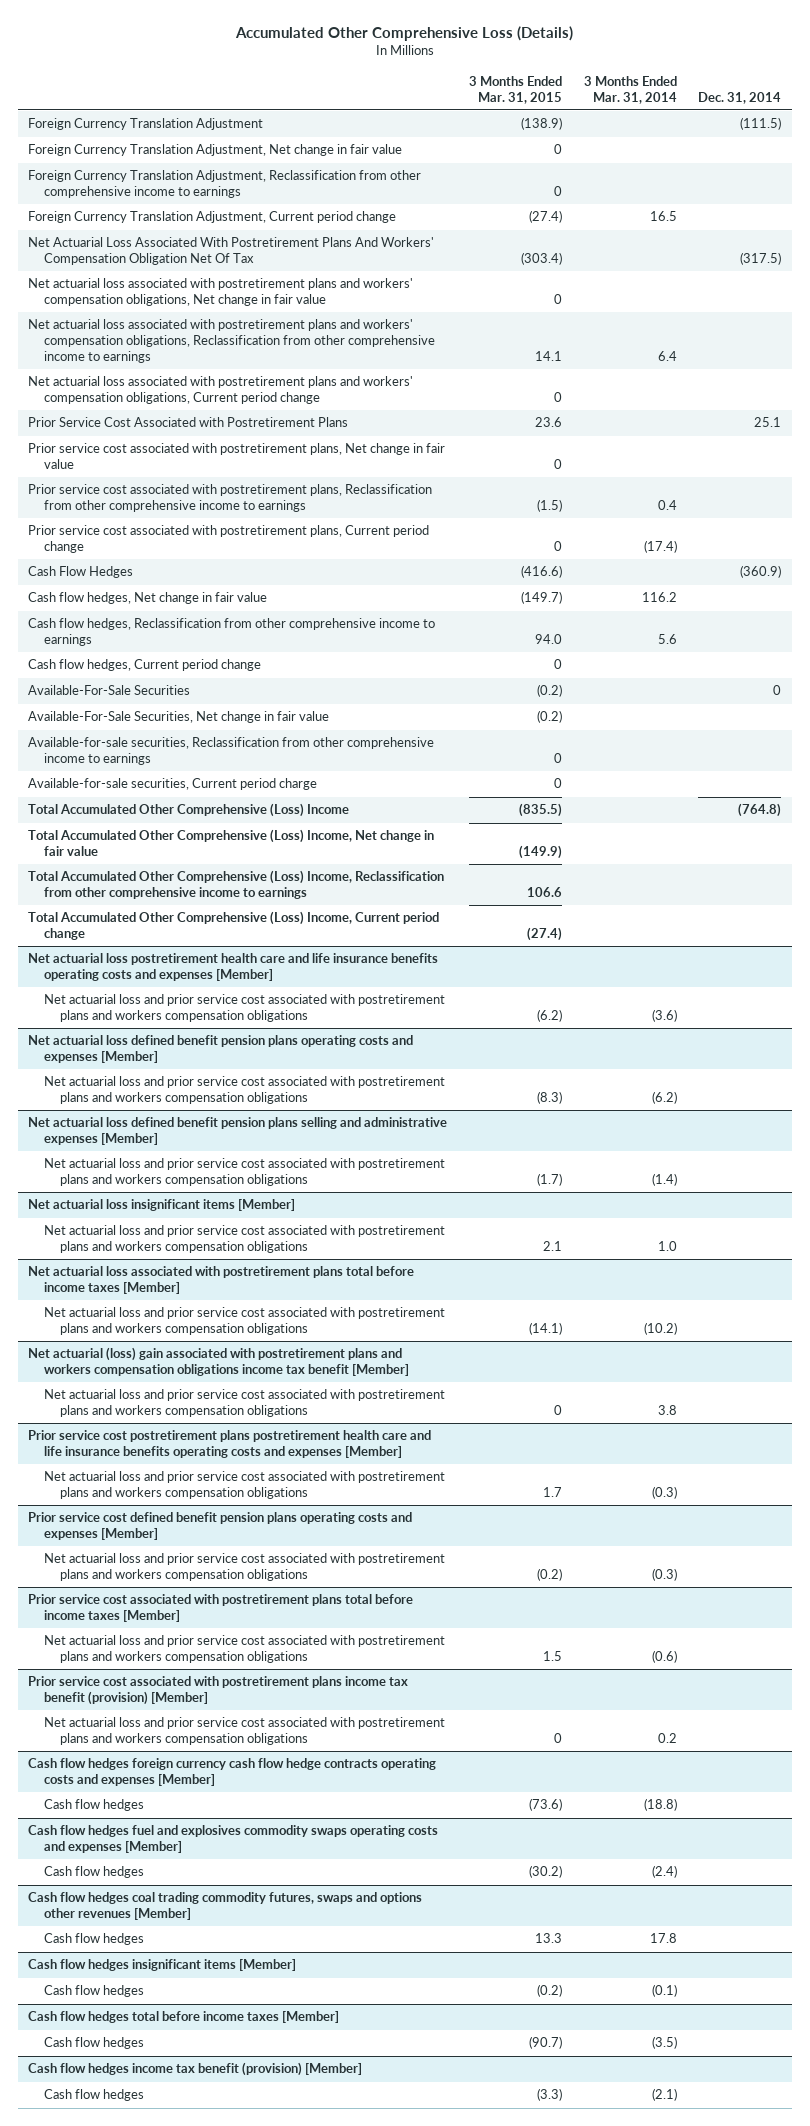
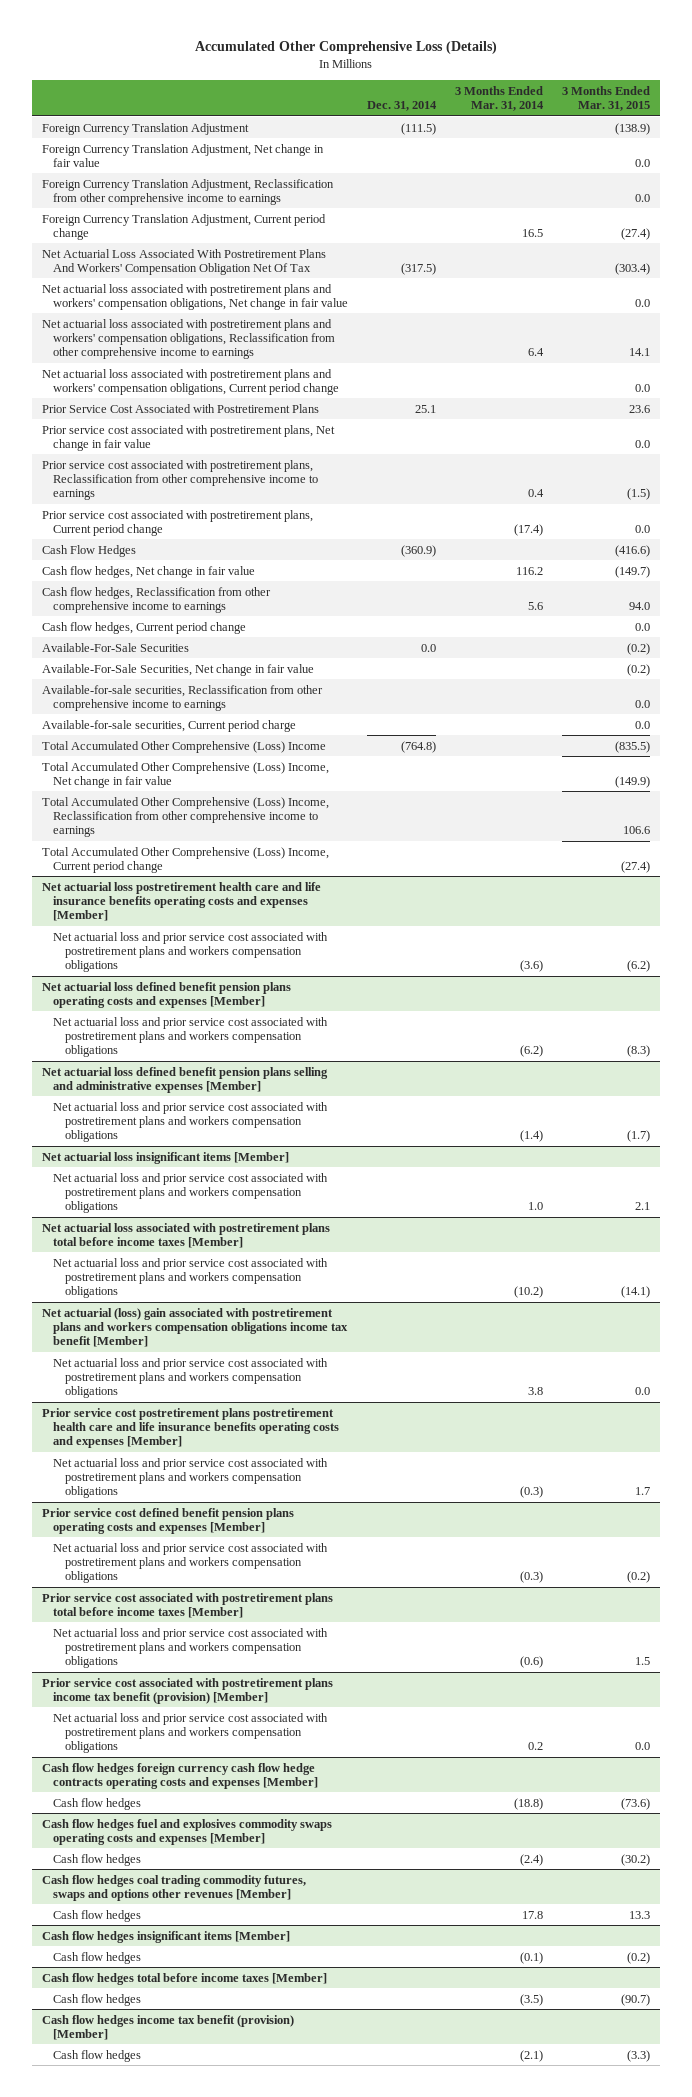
[554,144,563,155] 0 -> [635,158,651,167] 0.0
[554,186,563,197] 0 -> [635,193,651,202] 0.0
[554,294,563,305] 0 -> [635,298,651,307] 0.0
[554,392,563,403] 0 -> [635,383,651,392] 0.0
[554,459,563,470] 0 -> [635,439,651,448] 0.0
[554,541,563,552] 0 -> [635,524,651,533] 0.0
[554,659,563,670] 0 -> [635,622,651,631] 0.0
[773,685,782,696] 0 -> [421,643,437,652] 0.0
[554,753,563,764] 0 -> [635,699,651,708] 0.0
[554,778,563,789] 0 -> [635,720,651,729] 0.0
[554,1405,563,1416] 0 -> [635,1387,651,1396] 0.0
[554,1733,563,1744] 0 -> [635,1742,651,1751] 0.0

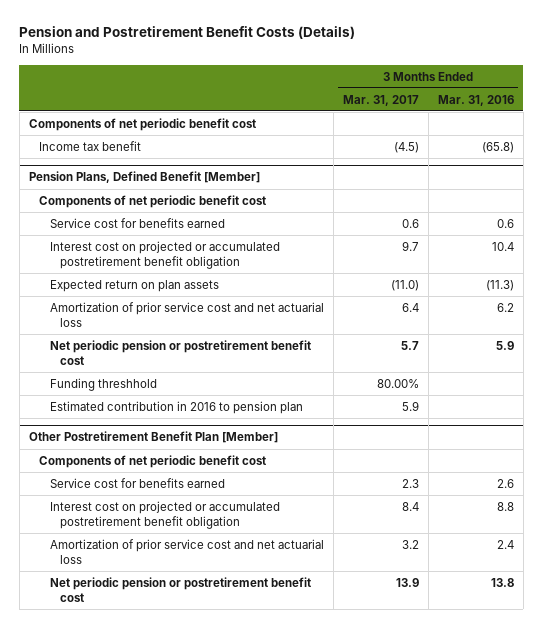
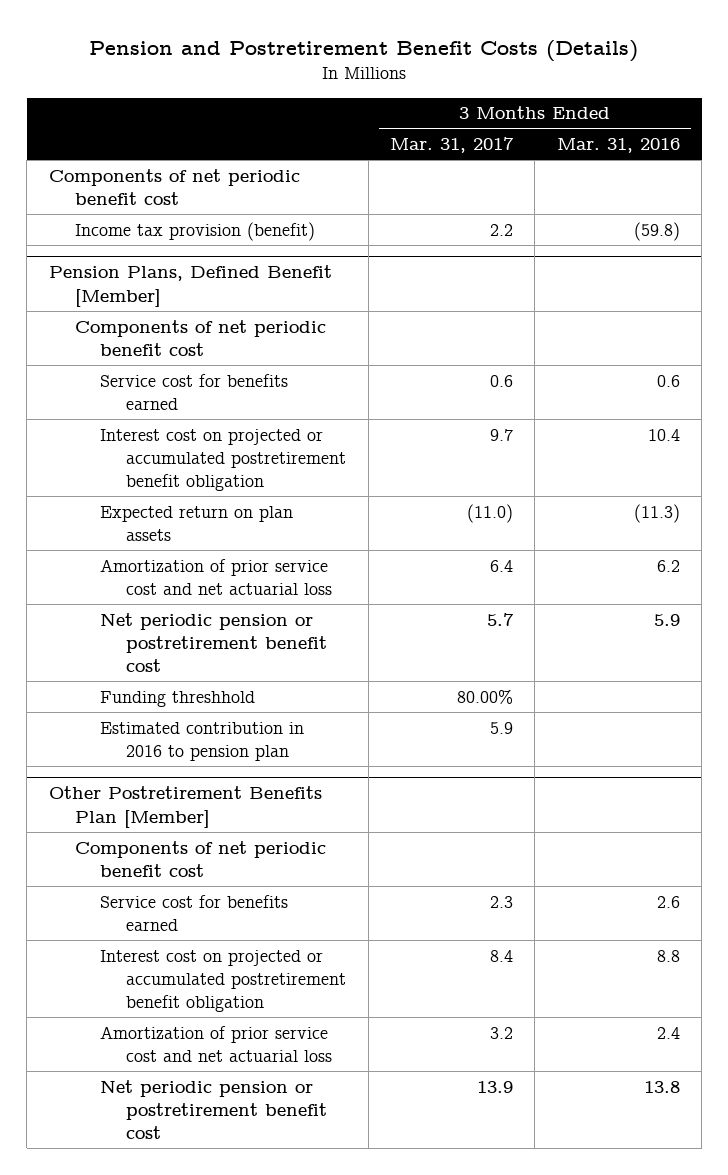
[39,140,142,151] Income tax benefit -> [74,221,315,241] Income tax provision (benefit)
[393,141,419,153] (4.5) -> [489,223,513,236] 2.2
[481,141,514,153] (65.8) -> [633,221,680,241] (59.8)
[28,431,278,444] Other Postretirement Benefit Plan [Member] -> [48,786,322,828] Other Postretirement Benefits Plan [Member]

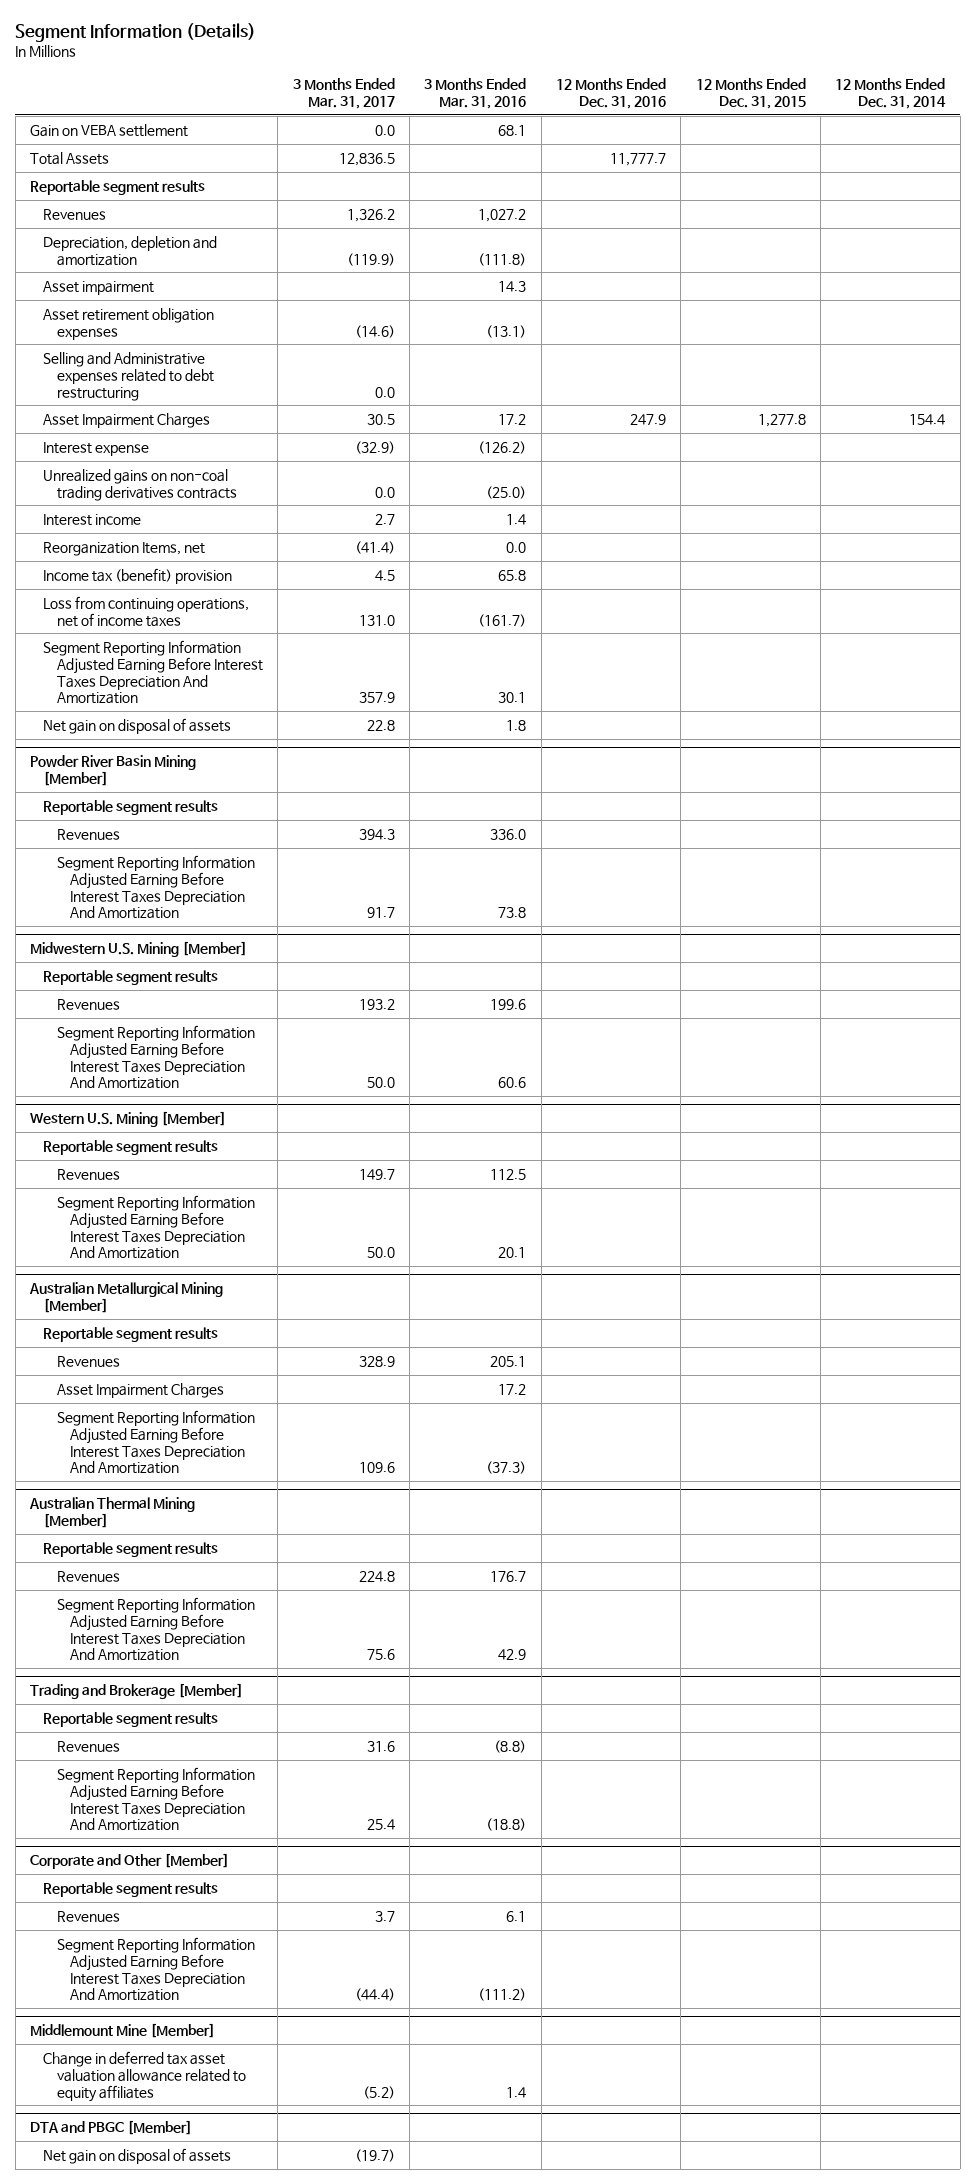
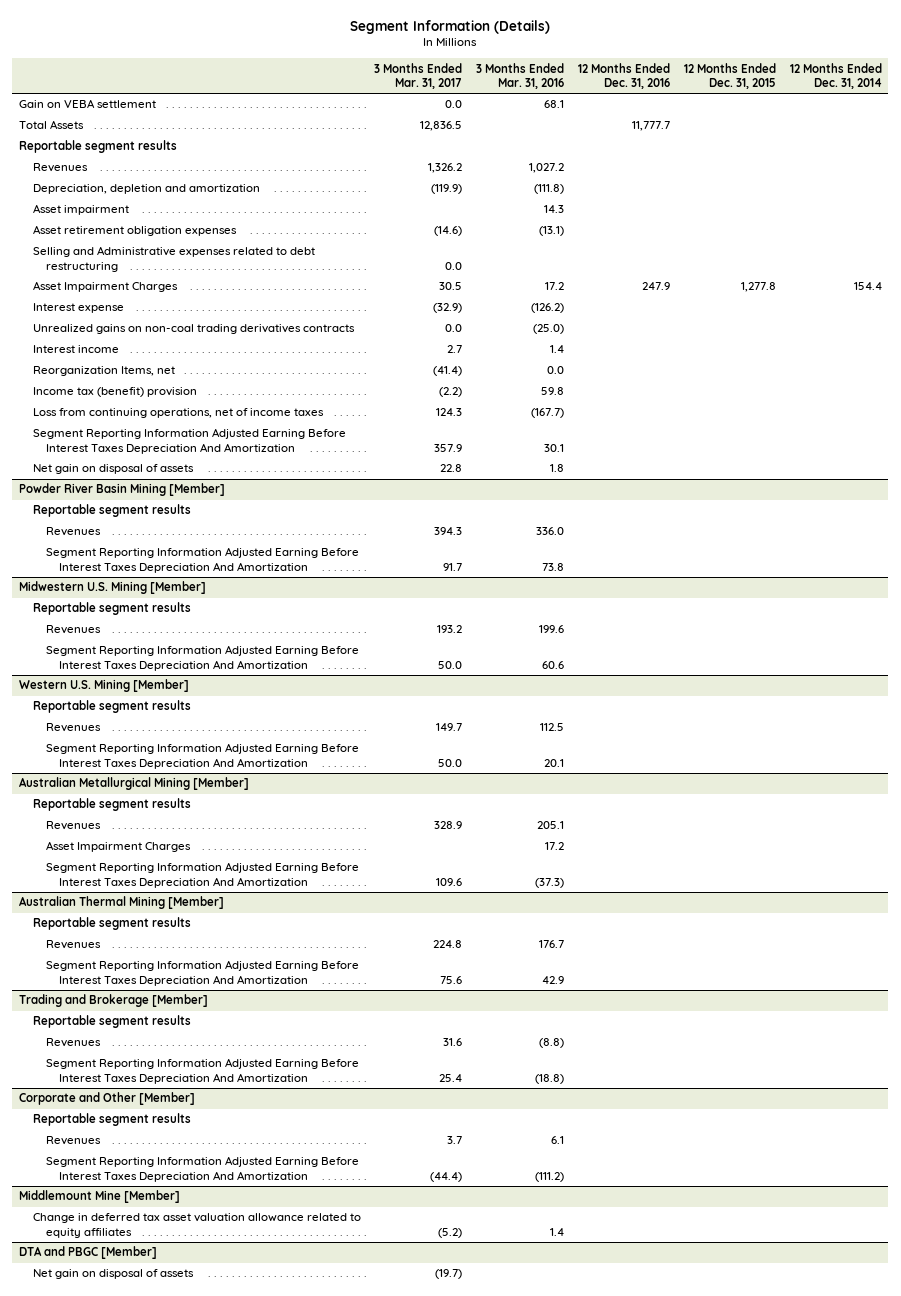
[374,569,395,581] 4.5 -> [439,387,463,398] (2.2)
[498,569,527,581] 65.8 -> [541,387,565,396] 59.8
[358,614,395,626] 131.0 -> [436,408,463,417] 124.3
[478,613,527,627] (161.7) -> [531,408,565,419] (167.7)

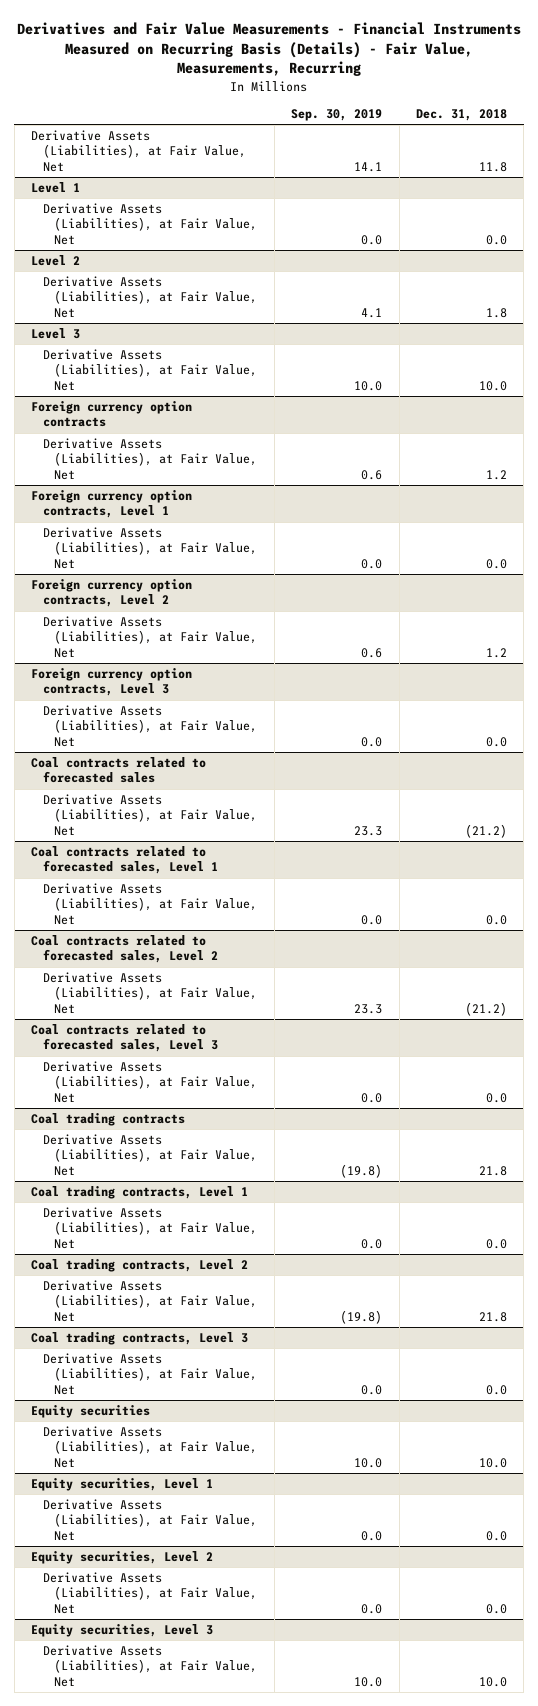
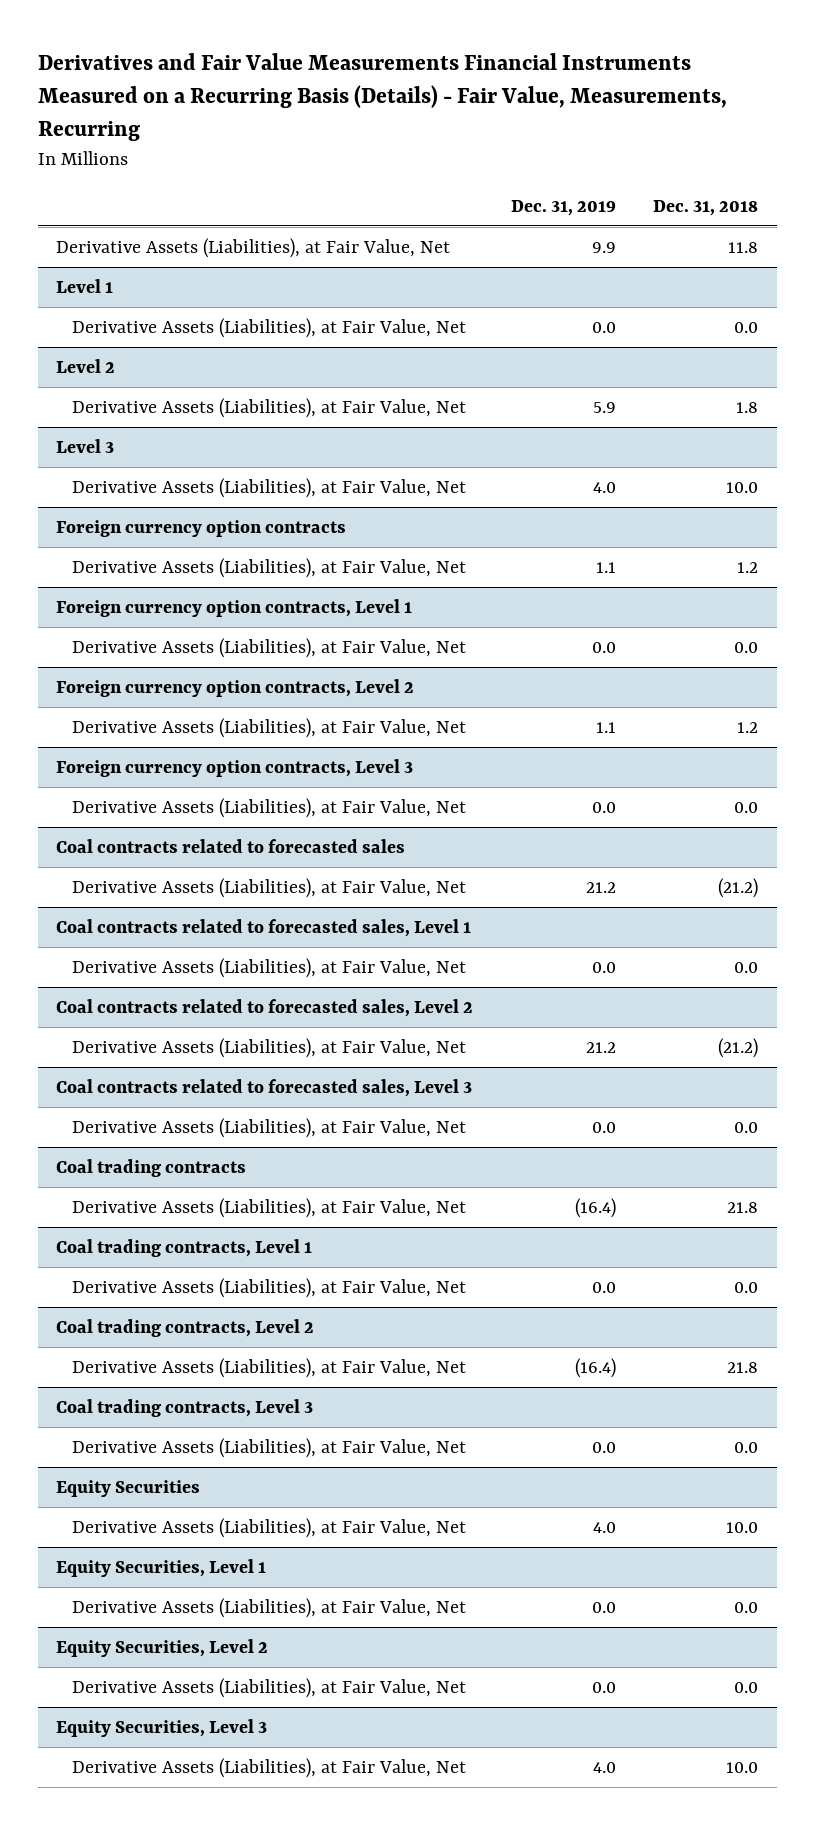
[16,21,521,77] Derivatives and Fair Value Measurements - Financial Instruments Measured on Recurring Basis (Details) - Fair Value, Measurements, Recurring -> [37,53,727,141] Derivatives and Fair Value Measurements Financial Instruments Measured on a Recurring Basis (Details) - Fair Value, Measurements, Recurring
[291,109,383,122] Sep. 30, 2019 -> none
none -> [510,199,616,216] Dec. 31, 2019
[30,1405,150,1419] Equity securities -> [56,1480,201,1498] Equity Securities
[30,1478,213,1492] Equity securities, Level 1 -> [56,1559,267,1578] Equity Securities, Level 1
[30,1551,213,1565] Equity securities, Level 2 -> [56,1639,269,1658] Equity Securities, Level 2
[30,1624,213,1638] Equity securities, Level 3 -> [56,1719,268,1738] Equity Securities, Level 3

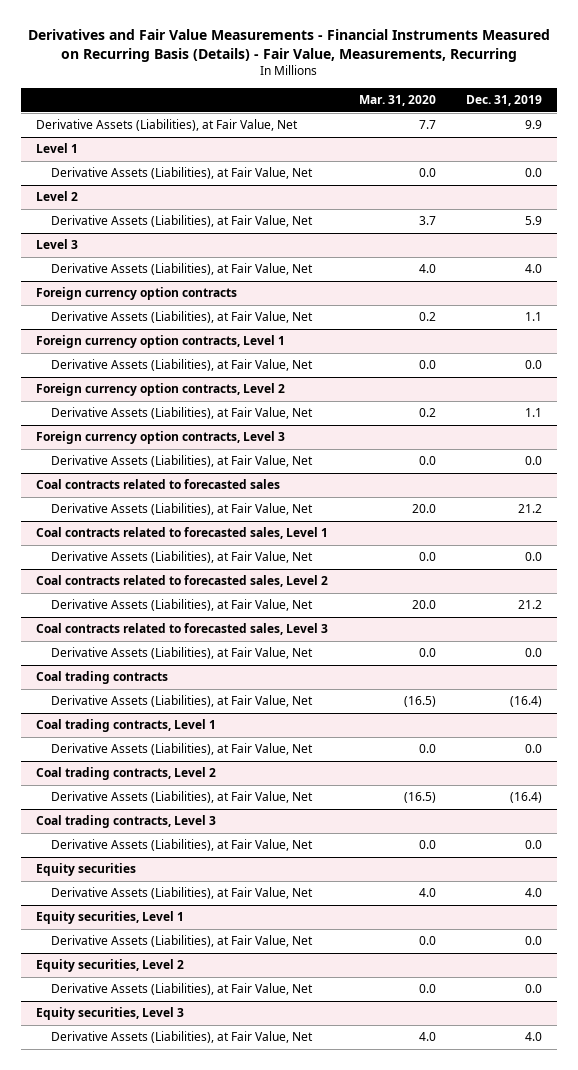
[37,53,727,141] Derivatives and Fair Value Measurements Financial Instruments Measured on a Recurring Basis (Details) - Fair Value, Measurements, Recurring -> [28,29,551,62] Derivatives and Fair Value Measurements - Financial Instruments Measured on Recurring Basis (Details) - Fair Value, Measurements, Recurring
[653,199,759,216] Dec. 31, 2018 -> none
none -> [358,94,436,106] Mar. 31, 2020
[56,1480,201,1498] Equity Securities -> [36,863,137,877] Equity securities
[56,1559,267,1578] Equity Securities, Level 1 -> [36,911,185,925] Equity securities, Level 1
[56,1639,269,1658] Equity Securities, Level 2 -> [36,959,185,973] Equity securities, Level 2
[56,1719,268,1738] Equity Securities, Level 3 -> [36,1007,185,1021] Equity securities, Level 3

